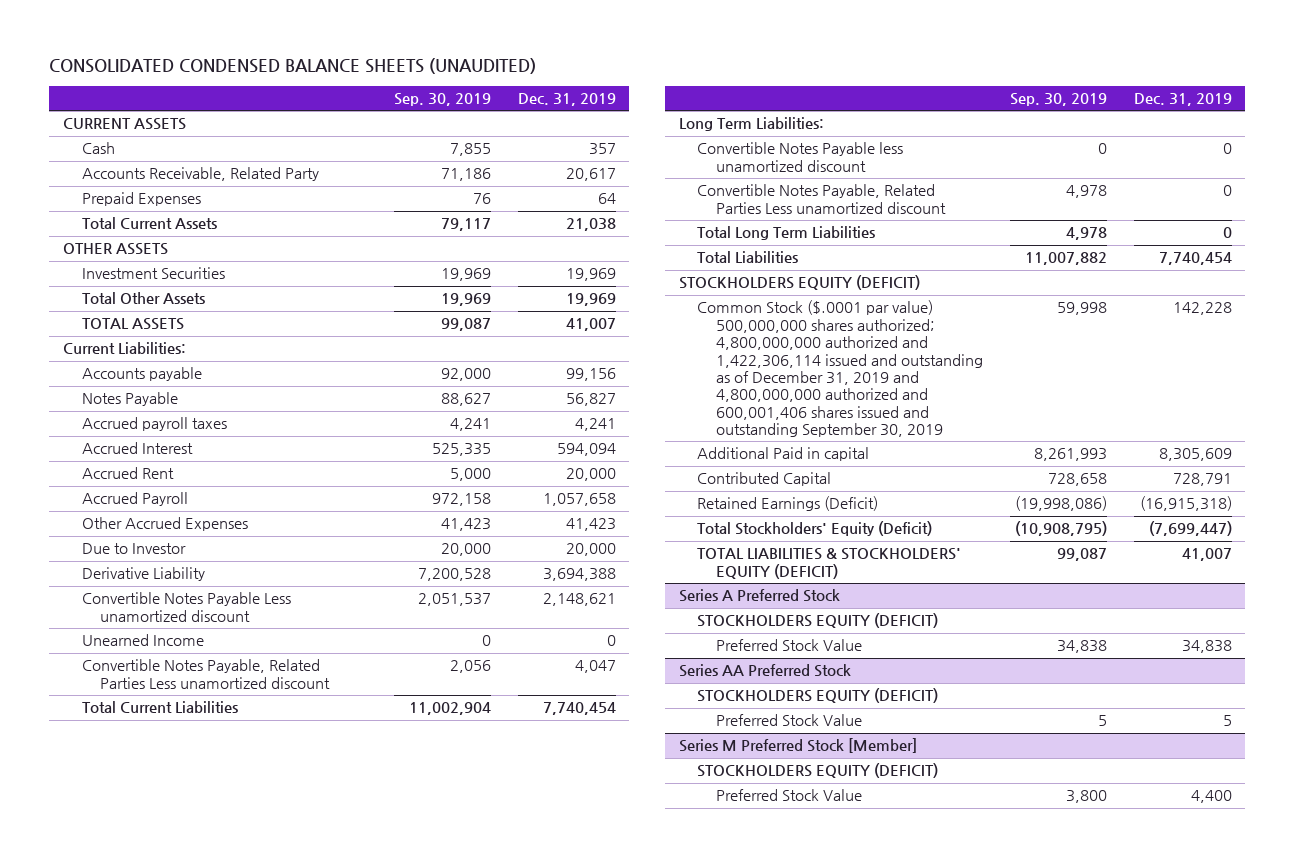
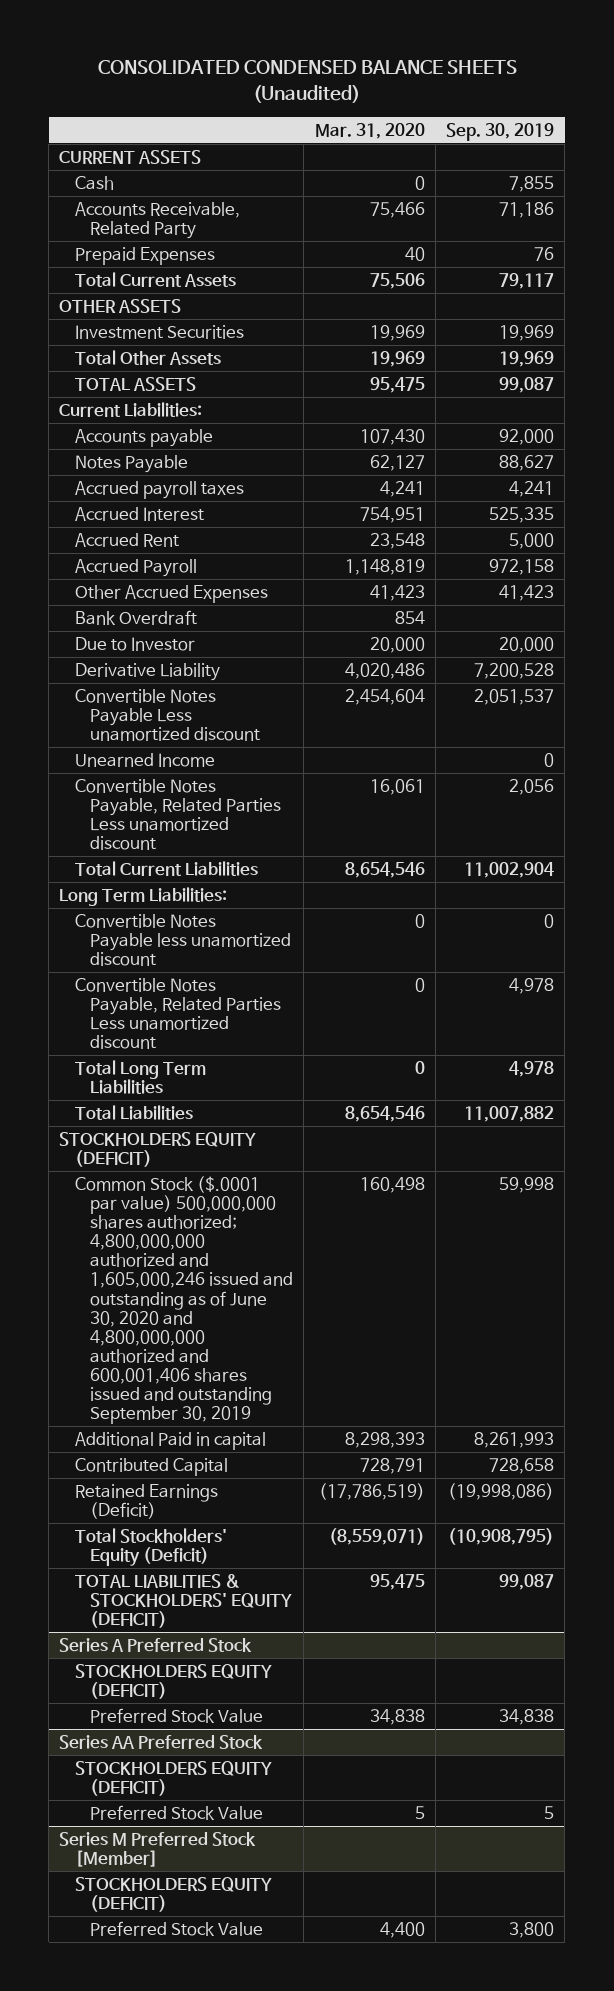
[49,58,537,75] CONSOLIDATED CONDENSED BALANCE SHEETS (UNAUDITED) -> [97,60,517,104] CONSOLIDATED CONDENSED BALANCE SHEETS (Unaudited)
[517,93,616,107] Dec. 31, 2019 -> none
none -> [314,122,425,139] Mar. 31, 2020
none -> [74,609,197,625] Bank Overdraft
[697,300,984,438] Common Stock ($.0001 par value) 500,000,000 shares authorized; 4,800,000,000 authorized and 1,422,306,114 issued and outstanding as of December 31, 2019 and 4,800,000,000 authorized and 600,001,406 shares issued and outstanding September 30, 2019 -> [74,1175,294,1425] Common Stock ($.0001 par value) 500,000,000 shares authorized; 4,800,000,000 authorized and 1,605,000,246 issued and outstanding as of June 30, 2020 and 4,800,000,000 authorized and 600,001,406 shares issued and outstanding September 30, 2019

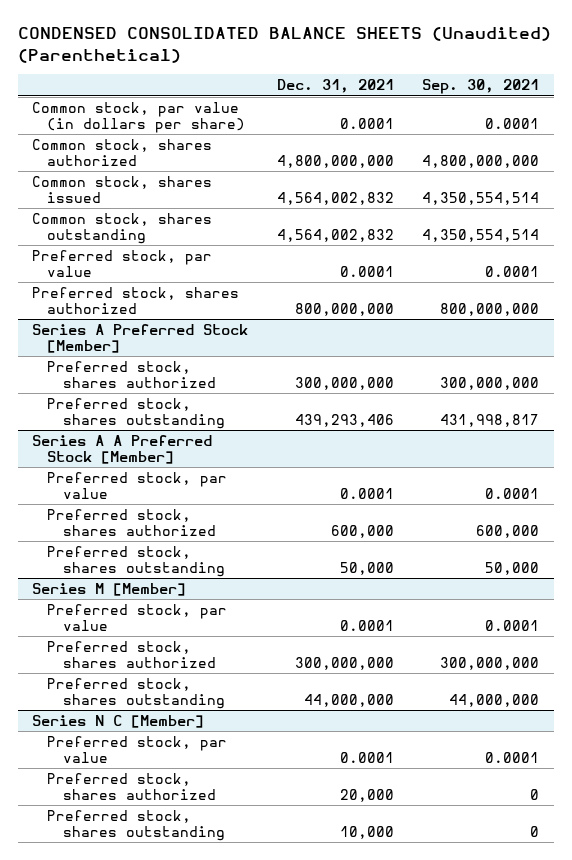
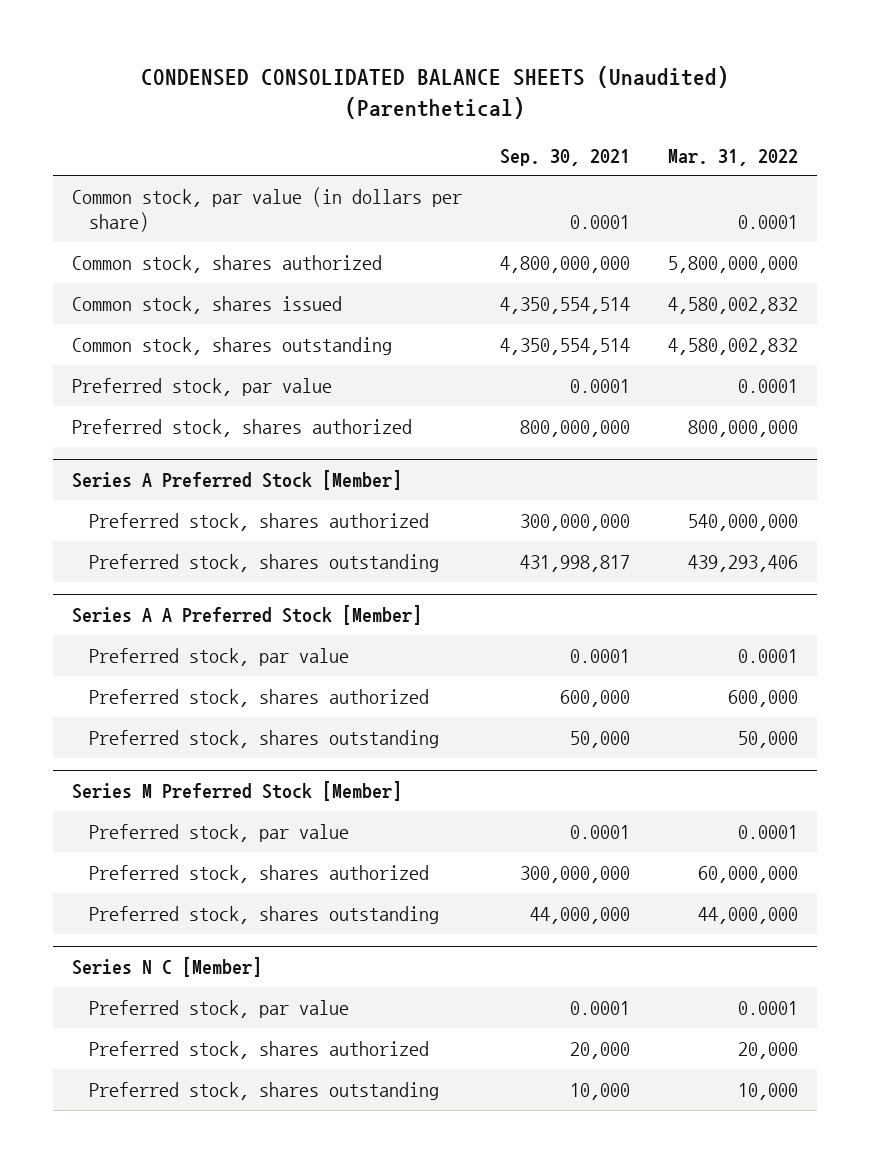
[276,79,394,94] Dec. 31, 2021 -> none
none -> [667,148,798,166] Mar. 31, 2022
[32,582,187,596] Series M [Member] -> [72,781,403,802] Series M Preferred Stock [Member]
[530,788,540,800] 0 -> [569,1041,630,1059] 20,000
[530,825,540,837] 0 -> [569,1082,630,1100] 10,000

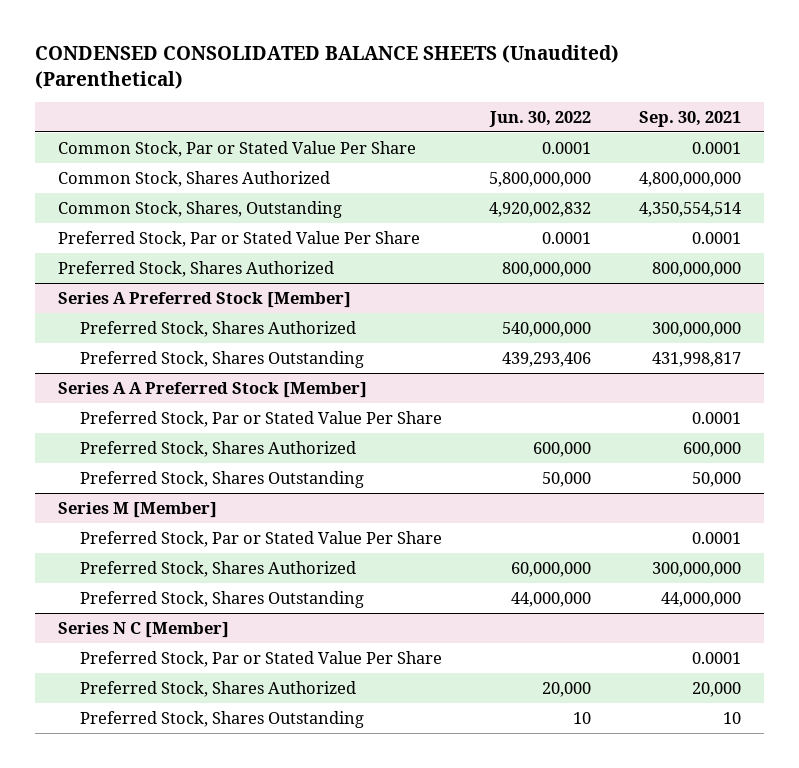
[667,148,798,166] Mar. 31, 2022 -> none
none -> [489,111,592,128] Jun. 30, 2022
[72,295,343,314] Common stock, shares issued -> none
[72,186,463,233] Common stock, par value (in dollars per share) -> [58,140,417,157] Common Stock, Par or Stated Value Per Share
[72,254,383,273] Common stock, shares authorized -> [58,170,331,187] Common Stock, Shares Authorized
[72,336,393,355] Common stock, shares outstanding -> [58,200,343,218] Common Stock, Shares, Outstanding
[72,377,333,396] Preferred stock, par value -> [58,230,421,247] Preferred Stock, Par or Stated Value Per Share
[72,418,413,437] Preferred stock, shares authorized -> [58,260,335,277] Preferred Stock, Shares Authorized
[89,512,430,531] Preferred stock, shares authorized -> [79,320,356,337] Preferred Stock, Shares Authorized
[89,553,440,572] Preferred stock, shares outstanding -> [79,350,364,368] Preferred Stock, Shares Outstanding
[89,647,350,666] Preferred stock, par value -> [79,410,442,427] Preferred Stock, Par or Stated Value Per Share
[89,688,430,707] Preferred stock, shares authorized -> [79,440,356,457] Preferred Stock, Shares Authorized
[89,729,440,748] Preferred stock, shares outstanding -> [79,470,364,488] Preferred Stock, Shares Outstanding
[72,781,403,802] Series M Preferred Stock [Member] -> [58,501,218,518] Series M [Member]
[89,823,350,842] Preferred stock, par value -> [79,530,442,547] Preferred Stock, Par or Stated Value Per Share
[89,864,430,883] Preferred stock, shares authorized -> [79,560,356,577] Preferred Stock, Shares Authorized
[89,905,440,924] Preferred stock, shares outstanding -> [79,590,364,608] Preferred Stock, Shares Outstanding
[89,999,350,1018] Preferred stock, par value -> [79,650,442,667] Preferred Stock, Par or Stated Value Per Share
[89,1040,430,1059] Preferred stock, shares authorized -> [79,680,356,697] Preferred Stock, Shares Authorized
[89,1081,440,1100] Preferred stock, shares outstanding -> [79,710,364,728] Preferred Stock, Shares Outstanding
[569,1082,630,1100] 10,000 -> [722,711,741,724] 10

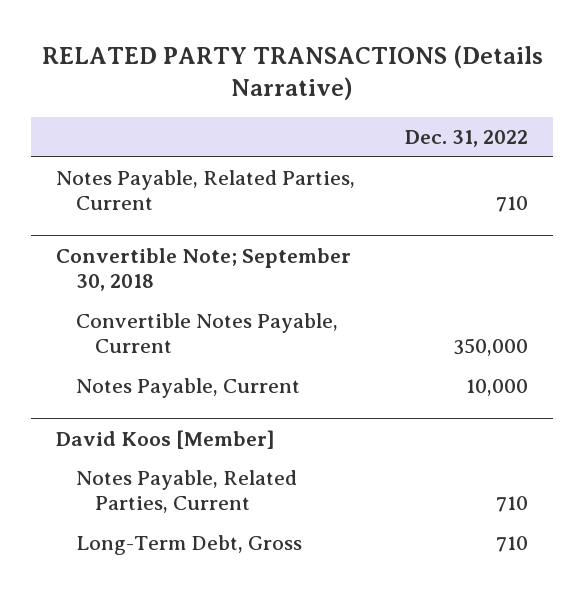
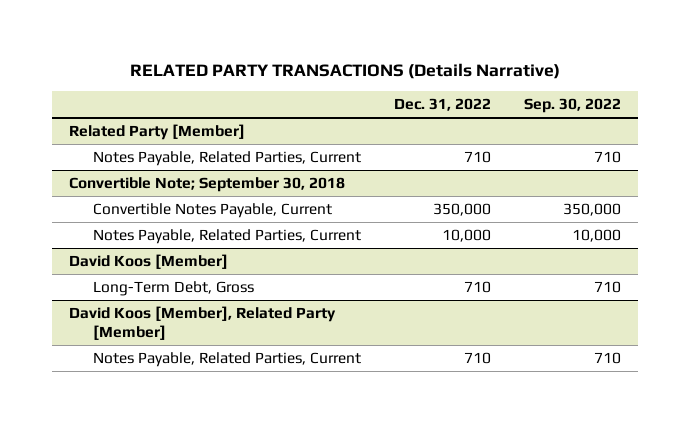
none -> [524,98,622,114] Sep. 30, 2022
none -> [68,123,245,140] Related Party [Member]
[75,378,300,399] Notes Payable, Current -> [92,228,361,244] Notes Payable, Related Parties, Current
[75,470,297,514] Notes Payable, Related Parties, Current -> none
none -> [68,305,336,341] David Koos [Member], Related Party [Member]
none -> [92,351,361,367] Notes Payable, Related Parties, Current

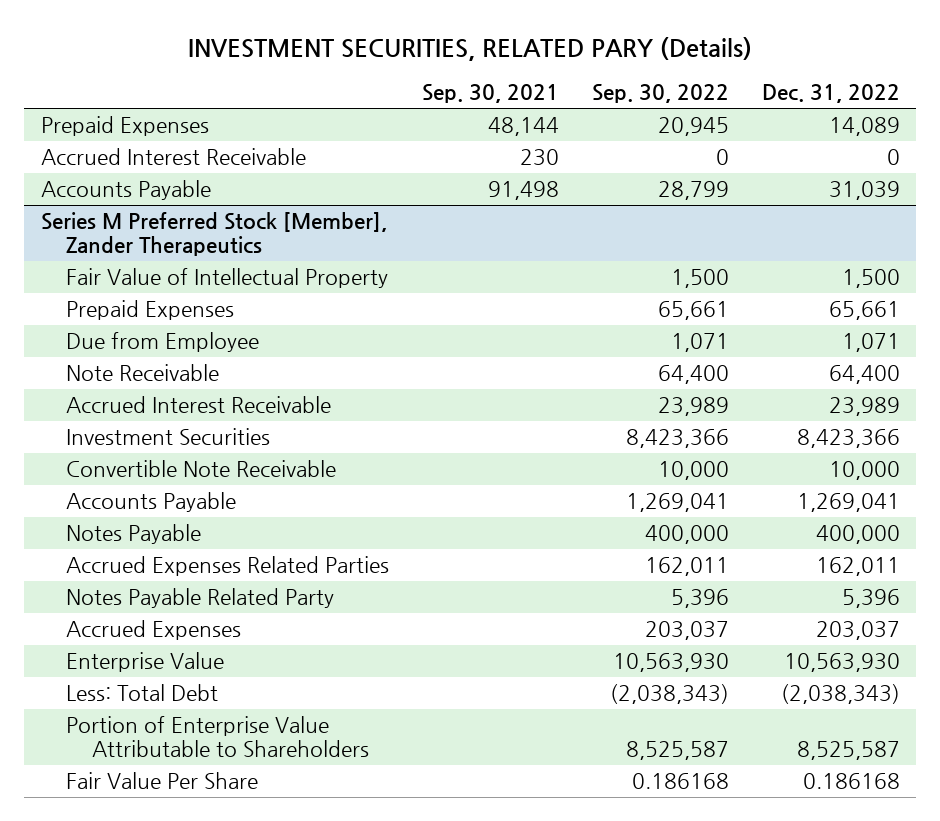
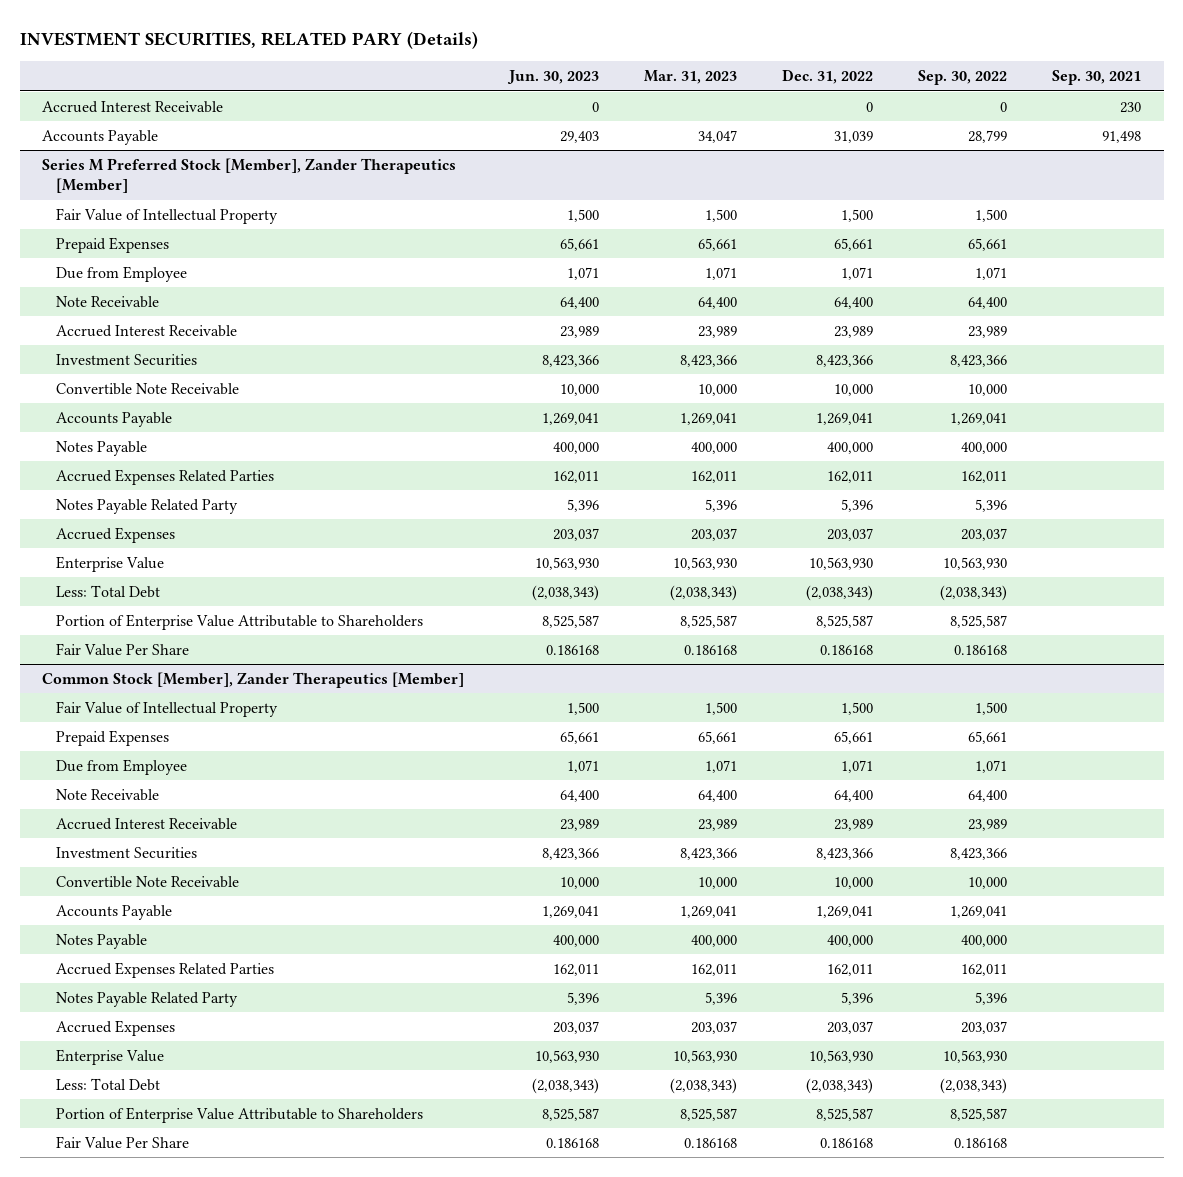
none -> [507,70,600,85] Jun. 30, 2023
none -> [644,70,738,85] Mar. 31, 2023
[40,116,209,137] Prepaid Expenses -> none
[40,212,387,257] Series M Preferred Stock [Member], Zander Therapeutics -> [42,157,457,194] Series M Preferred Stock [Member], Zander Therapeutics [Member]
none -> [42,671,465,688] Common Stock [Member], Zander Therapeutics [Member]
none -> [55,700,278,717] Fair Value of Intellectual Property
none -> [55,729,169,746] Prepaid Expenses
none -> [55,758,187,775] Due from Employee
none -> [55,788,159,801] Note Receivable
none -> [55,817,237,830] Accrued Interest Receivable
none -> [55,846,197,859] Investment Securities
none -> [55,875,239,888] Convertible Note Receivable
none -> [55,904,172,920] Accounts Payable
none -> [55,933,147,949] Notes Payable
none -> [55,961,274,978] Accrued Expenses Related Parties
none -> [55,991,238,1007] Notes Payable Related Party
none -> [55,1019,175,1036] Accrued Expenses
none -> [55,1048,164,1065] Enterprise Value
none -> [55,1077,160,1091] Less: Total Debt
none -> [55,1106,423,1123] Portion of Enterprise Value Attributable to Shareholders
none -> [55,1135,189,1149] Fair Value Per Share

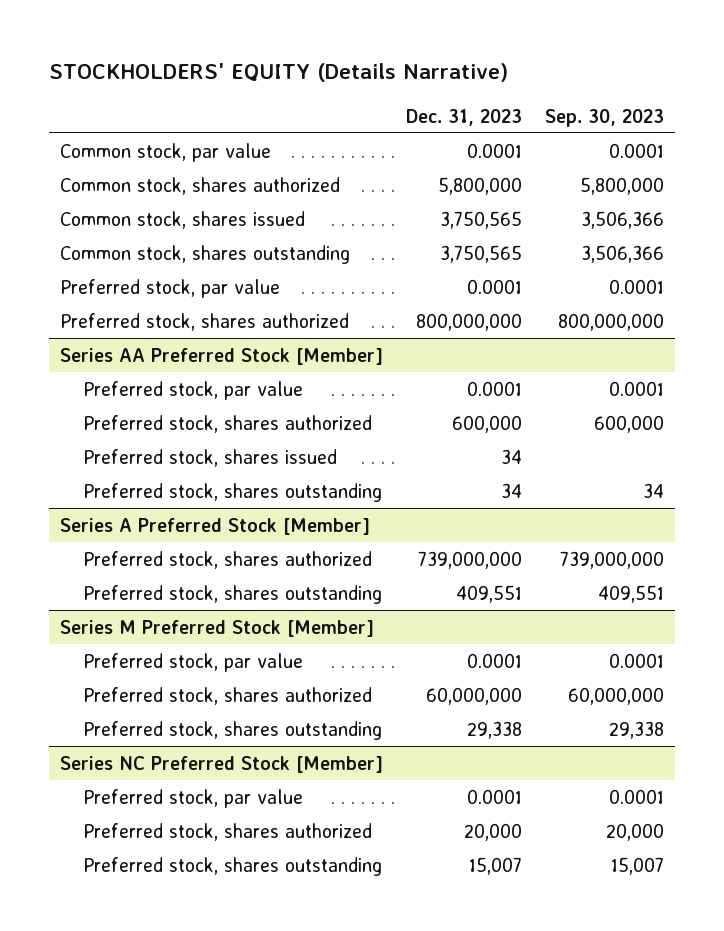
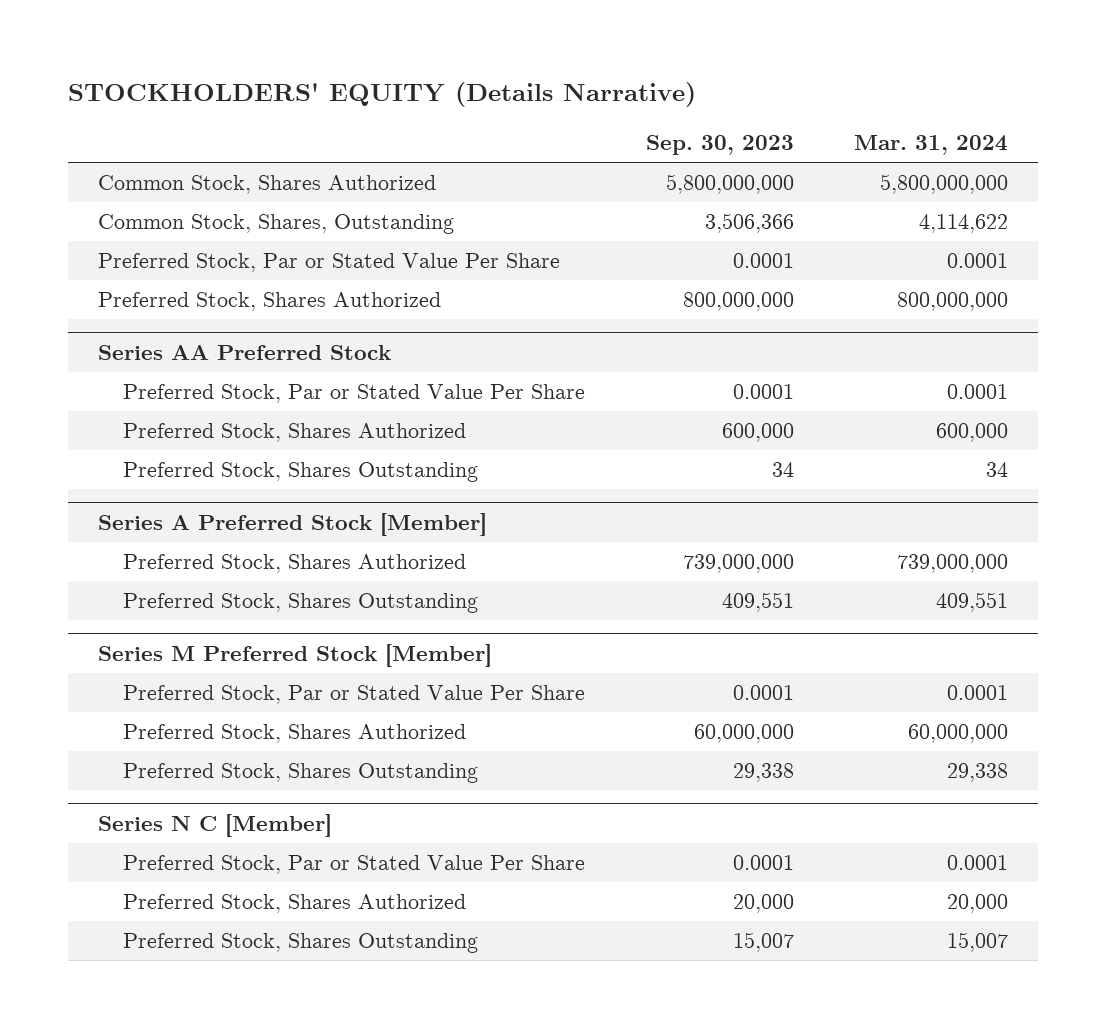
[406,108,523,126] Dec. 31, 2023 -> none
none -> [853,135,1008,156] Mar. 31, 2024
[60,142,272,162] Common stock, par value -> none
[60,210,306,229] Common stock, shares issued -> none
[83,448,338,467] Preferred stock, shares issued -> none
[60,176,341,195] Common stock, shares authorized -> [98,175,437,195] Common Stock, Shares Authorized
[579,176,664,195] 5,800,000 -> [665,174,794,195] 5,800,000,000
[60,244,351,264] Common stock, shares outstanding -> [98,214,455,235] Common Stock, Shares, Outstanding
[60,278,281,298] Preferred stock, par value -> [98,253,561,273] Preferred Stock, Par or Stated Value Per Share
[60,312,350,331] Preferred stock, shares authorized -> [98,292,442,312] Preferred Stock, Shares Authorized
[60,347,384,365] Series AA Preferred Stock [Member] -> [98,344,392,360] Series AA Preferred Stock
[83,380,304,400] Preferred stock, par value -> [123,384,586,404] Preferred Stock, Par or Stated Value Per Share
[83,414,373,433] Preferred stock, shares authorized -> [123,423,467,443] Preferred Stock, Shares Authorized
[83,482,383,502] Preferred stock, shares outstanding -> [123,462,479,483] Preferred Stock, Shares Outstanding
[83,550,373,569] Preferred stock, shares authorized -> [123,554,467,574] Preferred Stock, Shares Authorized
[83,584,383,604] Preferred stock, shares outstanding -> [123,593,479,614] Preferred Stock, Shares Outstanding
[60,755,384,773] Series NC Preferred Stock [Member] -> none
[83,652,304,672] Preferred stock, par value -> [123,685,586,705] Preferred Stock, Par or Stated Value Per Share
[83,686,373,705] Preferred stock, shares authorized -> [123,724,467,744] Preferred Stock, Shares Authorized
[83,720,383,740] Preferred stock, shares outstanding -> [123,763,479,784] Preferred Stock, Shares Outstanding
none -> [98,813,333,837] Series N C [Member]
[83,788,304,808] Preferred stock, par value -> [123,855,586,875] Preferred Stock, Par or Stated Value Per Share
[83,822,373,841] Preferred stock, shares authorized -> [123,894,467,914] Preferred Stock, Shares Authorized
[83,856,383,876] Preferred stock, shares outstanding -> [123,933,479,954] Preferred Stock, Shares Outstanding

